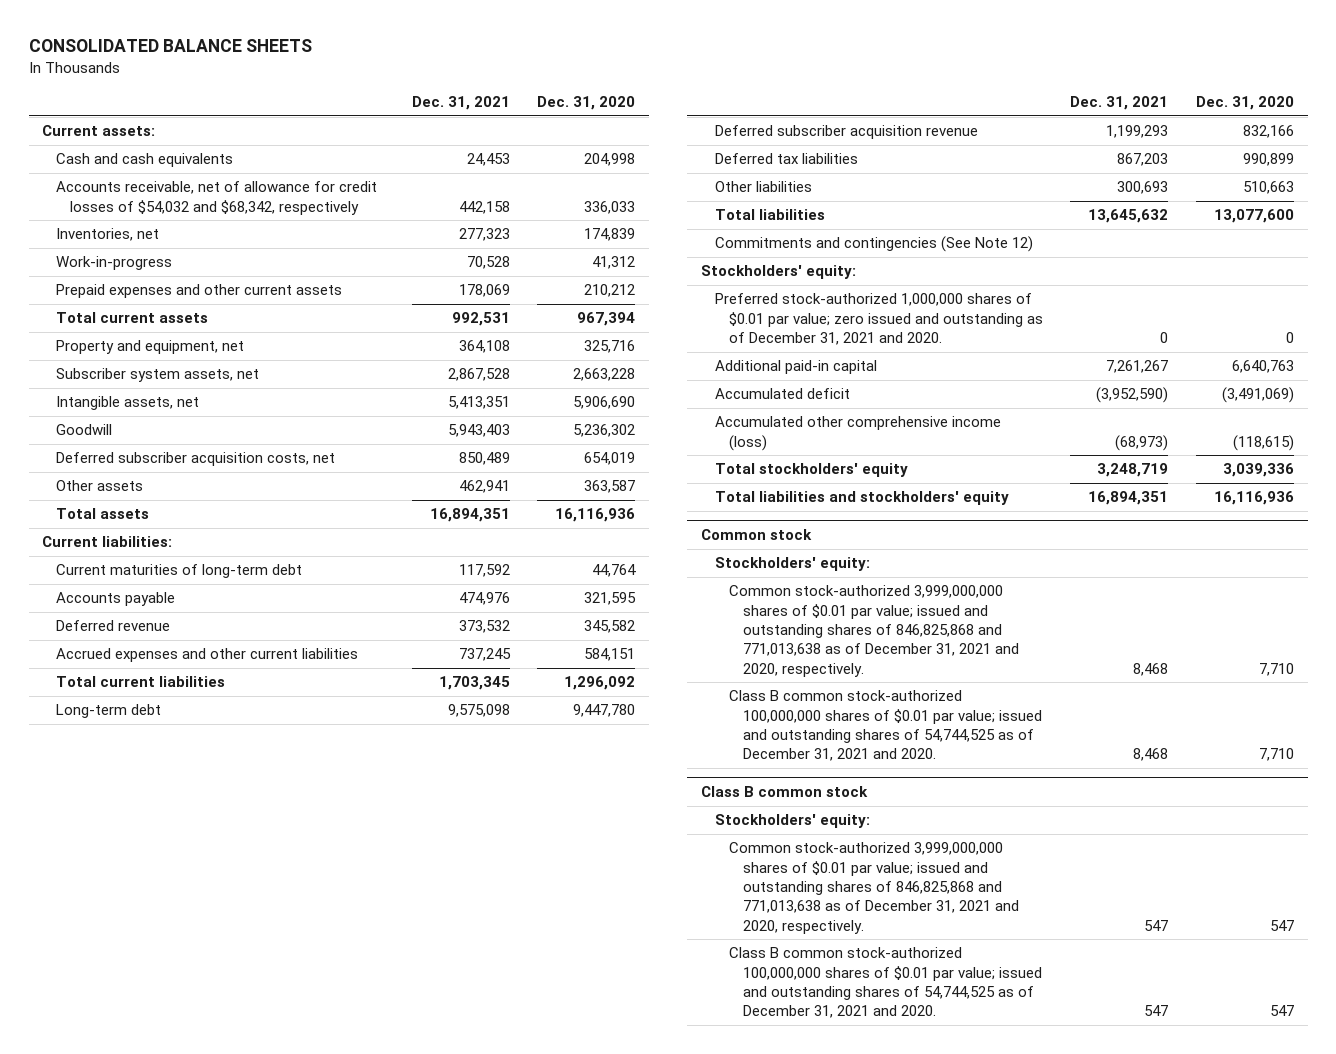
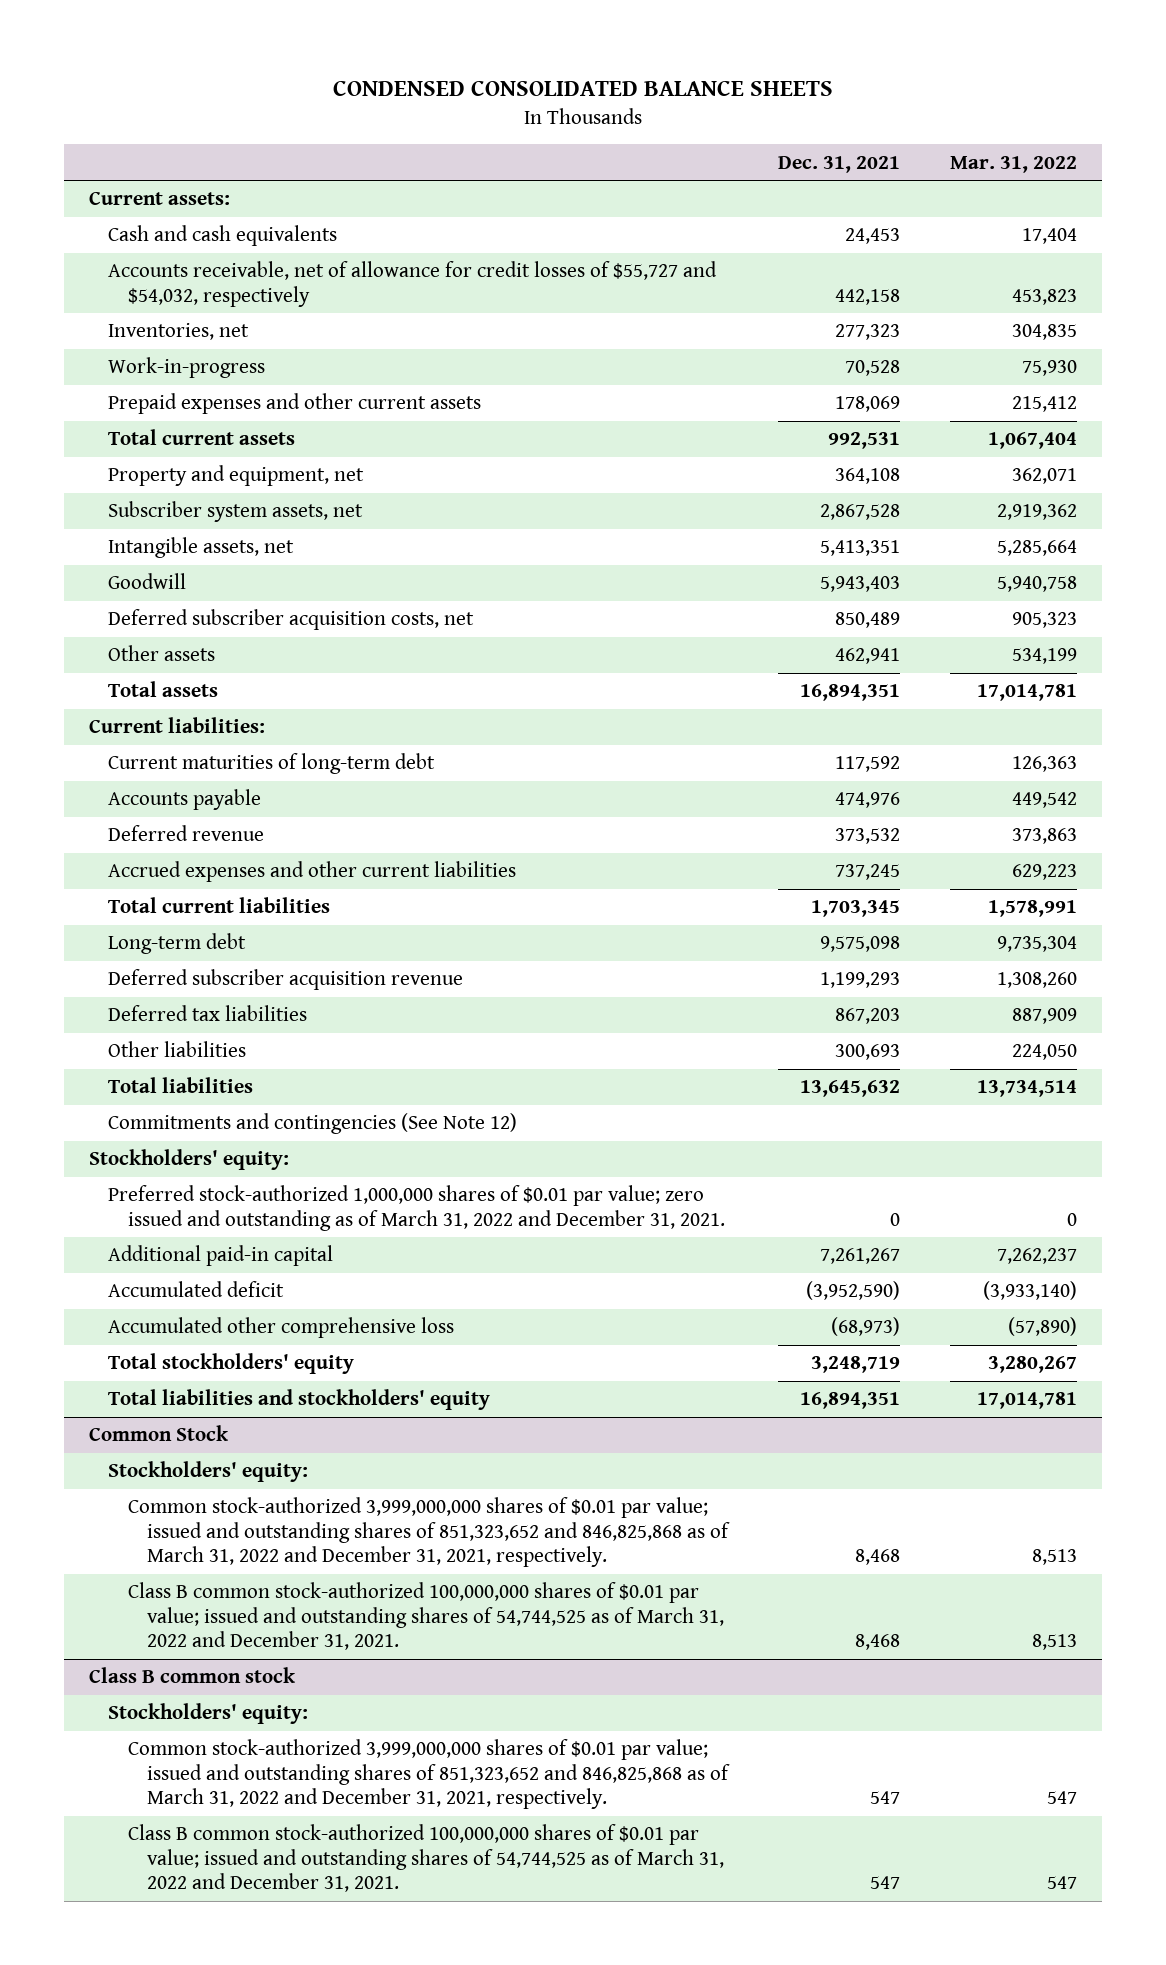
[28,39,312,53] CONSOLIDATED BALANCE SHEETS -> [333,80,834,96] CONDENSED CONSOLIDATED BALANCE SHEETS
[537,95,636,110] Dec. 31, 2020 -> none
none -> [950,155,1078,173] Mar. 31, 2022
[56,181,378,215] Accounts receivable, net of allowance for credit losses of $54,032 and $68,342, respectively -> [108,261,718,307] Accounts receivable, net of allowance for credit losses of $55,727 and $54,032, respectively
[714,293,1043,345] Preferred stock-authorized 1,000,000 shares of $0.01 par value; zero issued and outstanding as of December 31, 2021 and 2020. -> [108,1185,725,1231] Preferred stock-authorized 1,000,000 shares of $0.01 par value; zero issued and outstanding as of March 31, 2022 and December 31, 2021.
[714,416,1001,451] Accumulated other comprehensive income (loss) -> [108,1317,455,1339] Accumulated other comprehensive loss
[700,528,812,540] Common stock -> [88,1425,229,1442] Common Stock
[728,585,1019,677] Common stock-authorized 3,999,000,000 shares of $0.01 par value; issued and outstanding shares of 846,825,868 and 771,013,638 as of December 31, 2021 and 2020, respectively. -> [127,1497,731,1568] Common stock-authorized 3,999,000,000 shares of $0.01 par value; issued and outstanding shares of 851,323,652 and 846,825,868 as of March 31, 2022 and December 31, 2021, respectively.
[728,690,1042,762] Class B common stock-authorized 100,000,000 shares of $0.01 par value; issued and outstanding shares of 54,744,525 as of December 31, 2021 and 2020. -> [127,1582,725,1651] Class B common stock-authorized 100,000,000 shares of $0.01 par value; issued and outstanding shares of 54,744,525 as of March 31, 2022 and December 31, 2021.
[728,842,1019,934] Common stock-authorized 3,999,000,000 shares of $0.01 par value; issued and outstanding shares of 846,825,868 and 771,013,638 as of December 31, 2021 and 2020, respectively. -> [127,1739,731,1810] Common stock-authorized 3,999,000,000 shares of $0.01 par value; issued and outstanding shares of 851,323,652 and 846,825,868 as of March 31, 2022 and December 31, 2021, respectively.
[728,947,1042,1019] Class B common stock-authorized 100,000,000 shares of $0.01 par value; issued and outstanding shares of 54,744,525 as of December 31, 2021 and 2020. -> [127,1824,725,1893] Class B common stock-authorized 100,000,000 shares of $0.01 par value; issued and outstanding shares of 54,744,525 as of March 31, 2022 and December 31, 2021.

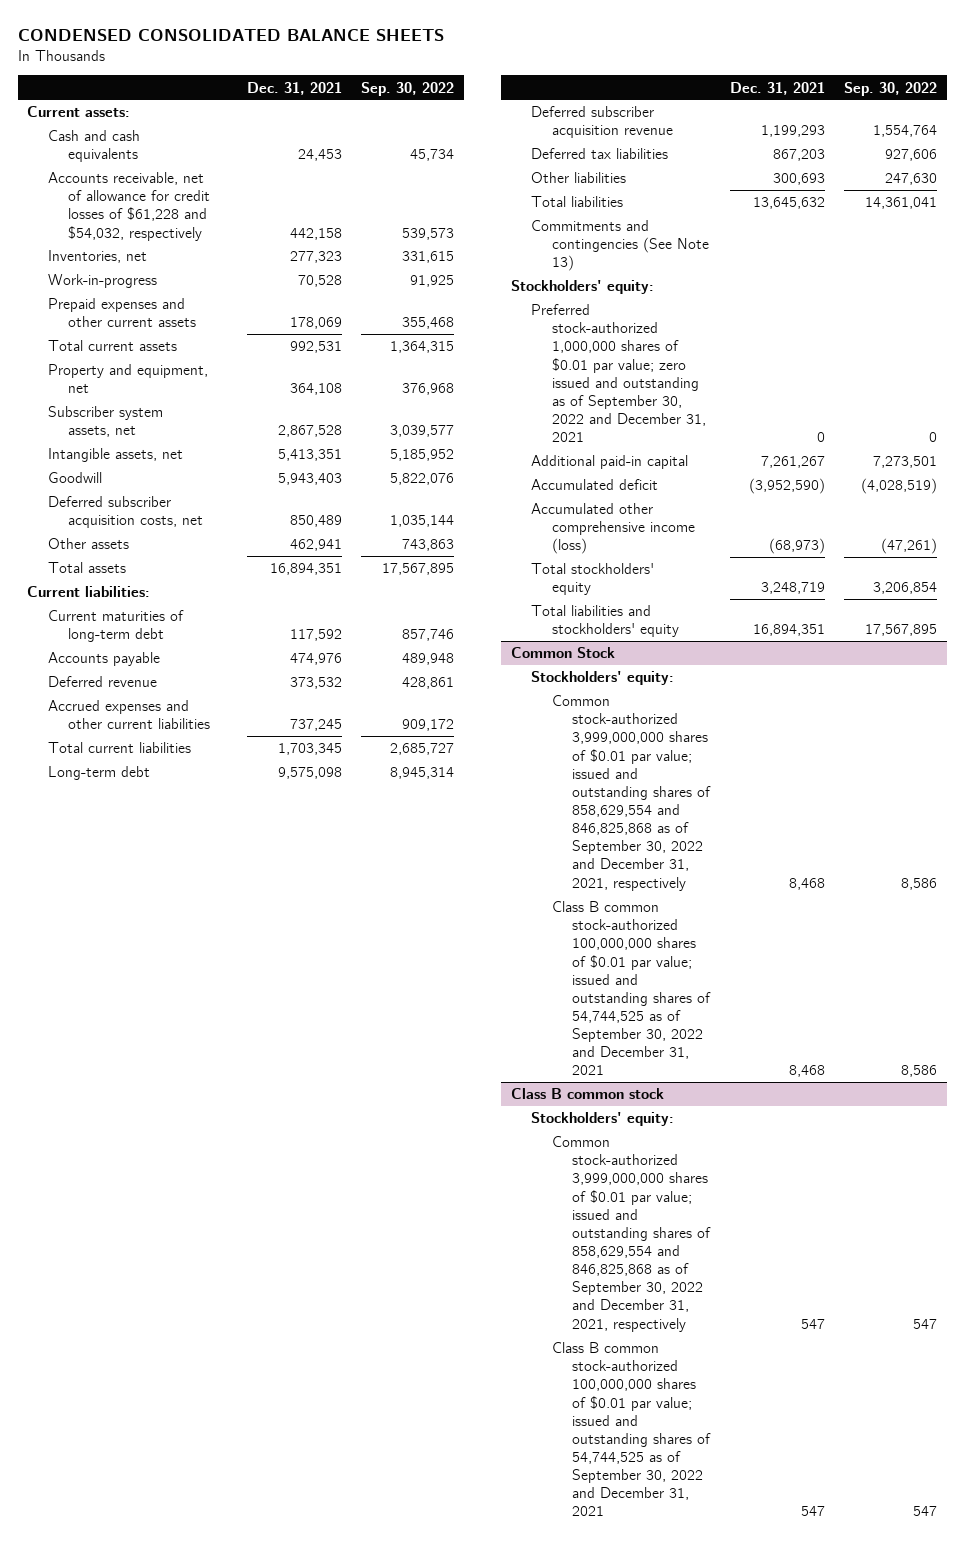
[950,155,1078,173] Mar. 31, 2022 -> none
none -> [360,81,454,96] Sep. 30, 2022
[108,261,718,307] Accounts receivable, net of allowance for credit losses of $55,727 and $54,032, respectively -> [47,172,211,241] Accounts receivable, net of allowance for credit losses of $61,228 and $54,032, respectively
[108,1113,518,1135] Commitments and contingencies (See Note 12) -> [531,220,709,272] Commitments and contingencies (See Note 13)
[108,1185,725,1231] Preferred stock-authorized 1,000,000 shares of $0.01 par value; zero issued and outstanding as of March 31, 2022 and December 31, 2021. -> [531,304,706,443] Preferred stock-authorized 1,000,000 shares of $0.01 par value; zero issued and outstanding as of September 30, 2022 and December 31, 2021
[108,1317,455,1339] Accumulated other comprehensive loss -> [531,503,695,555] Accumulated other comprehensive income (loss)
[127,1497,731,1568] Common stock-authorized 3,999,000,000 shares of $0.01 par value; issued and outstanding shares of 851,323,652 and 846,825,868 as of March 31, 2022 and December 31, 2021, respectively. -> [551,695,712,891] Common stock-authorized 3,999,000,000 shares of $0.01 par value; issued and outstanding shares of 858,629,554 and 846,825,868 as of September 30, 2022 and December 31, 2021, respectively
[127,1582,725,1651] Class B common stock-authorized 100,000,000 shares of $0.01 par value; issued and outstanding shares of 54,744,525 as of March 31, 2022 and December 31, 2021. -> [551,901,712,1076] Class B common stock-authorized 100,000,000 shares of $0.01 par value; issued and outstanding shares of 54,744,525 as of September 30, 2022 and December 31, 2021
[127,1739,731,1810] Common stock-authorized 3,999,000,000 shares of $0.01 par value; issued and outstanding shares of 851,323,652 and 846,825,868 as of March 31, 2022 and December 31, 2021, respectively. -> [551,1136,712,1332] Common stock-authorized 3,999,000,000 shares of $0.01 par value; issued and outstanding shares of 858,629,554 and 846,825,868 as of September 30, 2022 and December 31, 2021, respectively
[127,1824,725,1893] Class B common stock-authorized 100,000,000 shares of $0.01 par value; issued and outstanding shares of 54,744,525 as of March 31, 2022 and December 31, 2021. -> [551,1342,712,1517] Class B common stock-authorized 100,000,000 shares of $0.01 par value; issued and outstanding shares of 54,744,525 as of September 30, 2022 and December 31, 2021

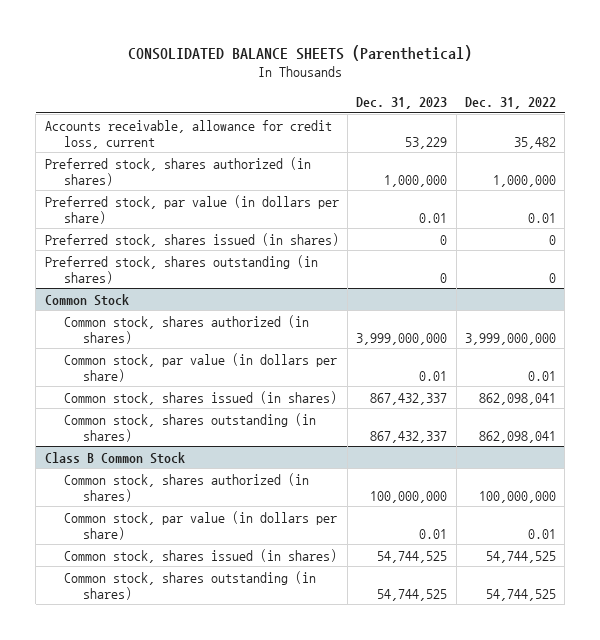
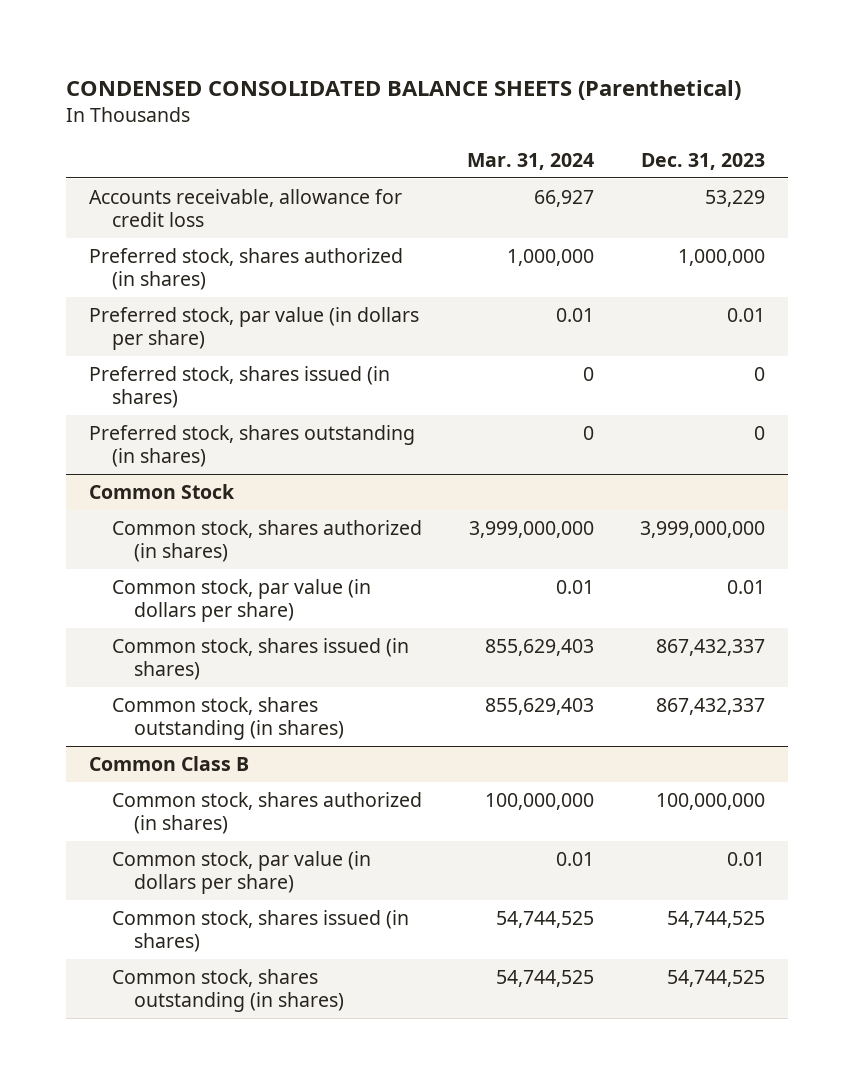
[128,44,473,61] CONSOLIDATED BALANCE SHEETS (Parenthetical) -> [66,80,742,101] CONDENSED CONSOLIDATED BALANCE SHEETS (Parenthetical)
[464,96,556,109] Dec. 31, 2022 -> none
none -> [467,152,595,170] Mar. 31, 2024
[44,119,332,149] Accounts receivable, allowance for credit loss, current -> [89,188,403,228] Accounts receivable, allowance for credit loss
[44,451,185,464] Class B Common Stock -> [89,755,250,771] Common Class B

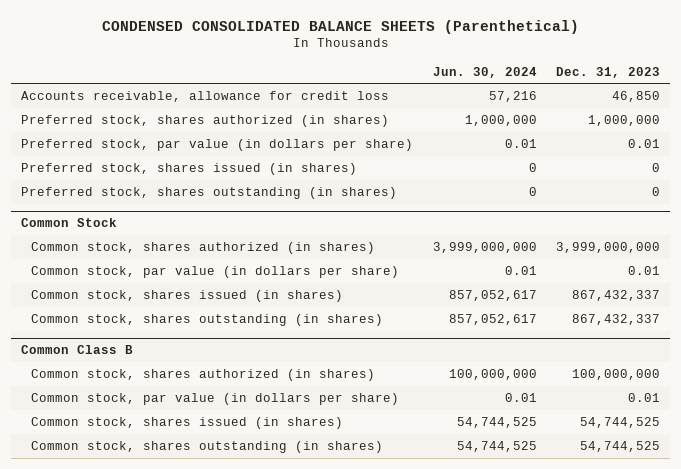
[467,152,595,170] Mar. 31, 2024 -> none
none -> [432,66,537,78] Jun. 30, 2024
[705,189,766,207] 53,229 -> [611,90,660,102] 46,850

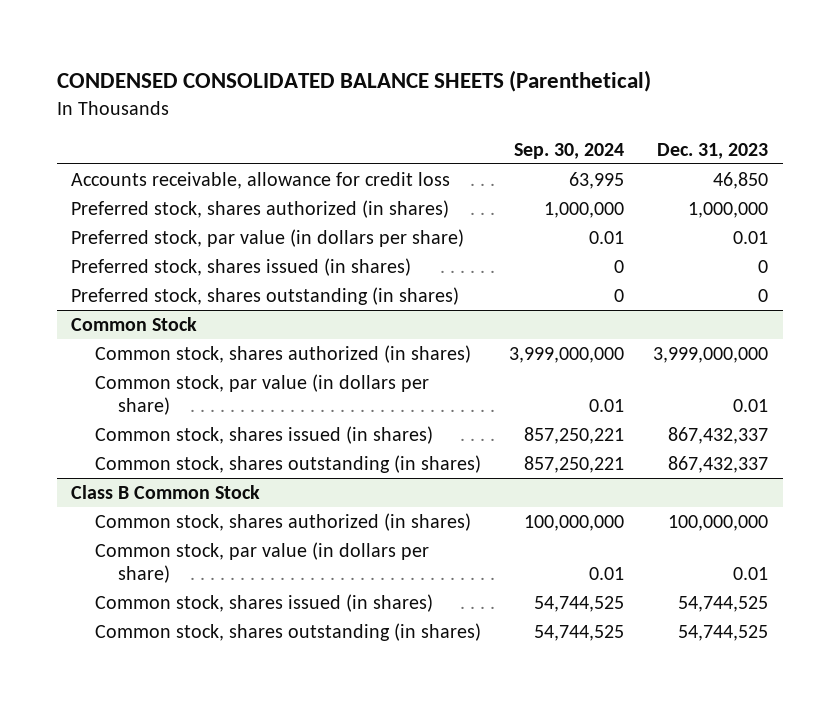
[432,66,537,78] Jun. 30, 2024 -> none
none -> [514,143,625,160] Sep. 30, 2024
[21,345,134,355] Common Class B -> [70,484,260,499] Class B Common Stock

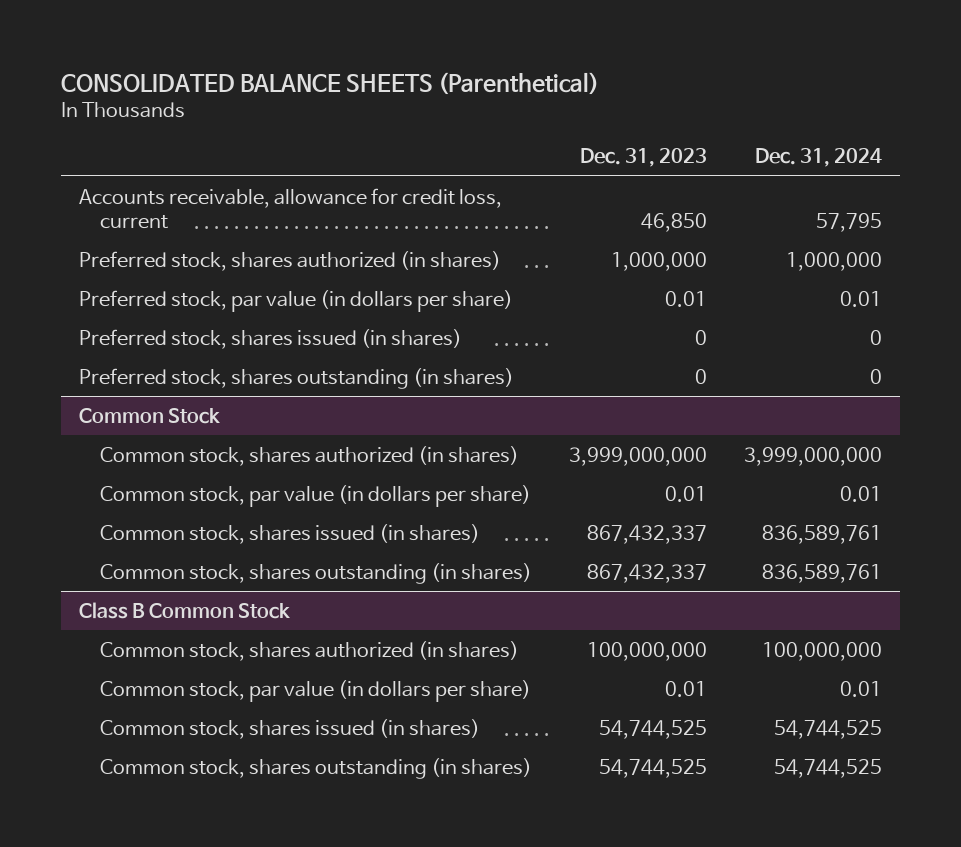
[56,69,651,92] CONDENSED CONSOLIDATED BALANCE SHEETS (Parenthetical) -> [60,71,599,95] CONSOLIDATED BALANCE SHEETS (Parenthetical)
[514,143,625,160] Sep. 30, 2024 -> none
none -> [754,148,882,168] Dec. 31, 2024
[70,171,450,189] Accounts receivable, allowance for credit loss -> [79,187,503,229] Accounts receivable, allowance for credit loss, current

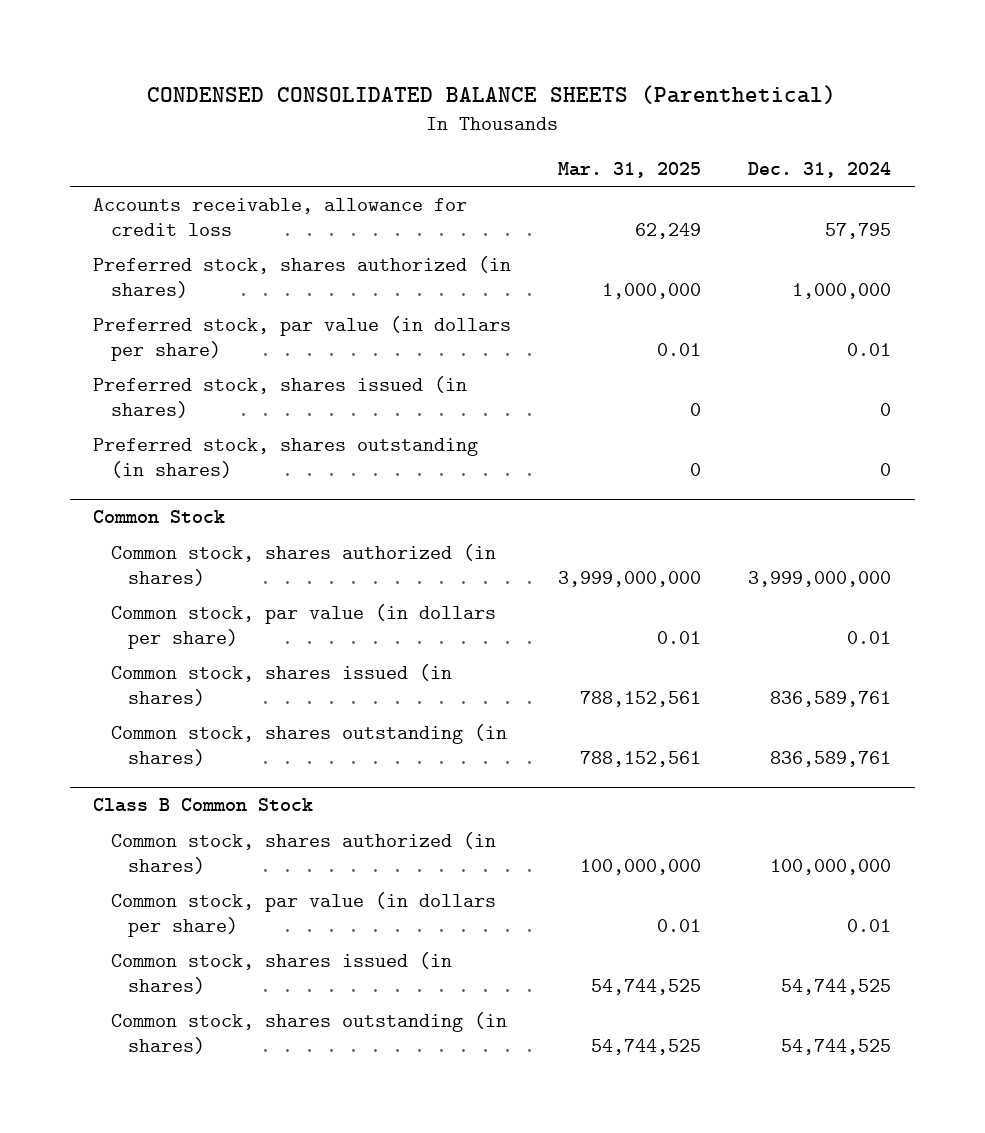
[60,71,599,95] CONSOLIDATED BALANCE SHEETS (Parenthetical) -> [147,85,837,105] CONDENSED CONSOLIDATED BALANCE SHEETS (Parenthetical)
[579,148,707,168] Dec. 31, 2023 -> none
none -> [558,162,702,179] Mar. 31, 2025
[79,187,503,229] Accounts receivable, allowance for credit loss, current -> [93,197,468,237] Accounts receivable, allowance for credit loss

